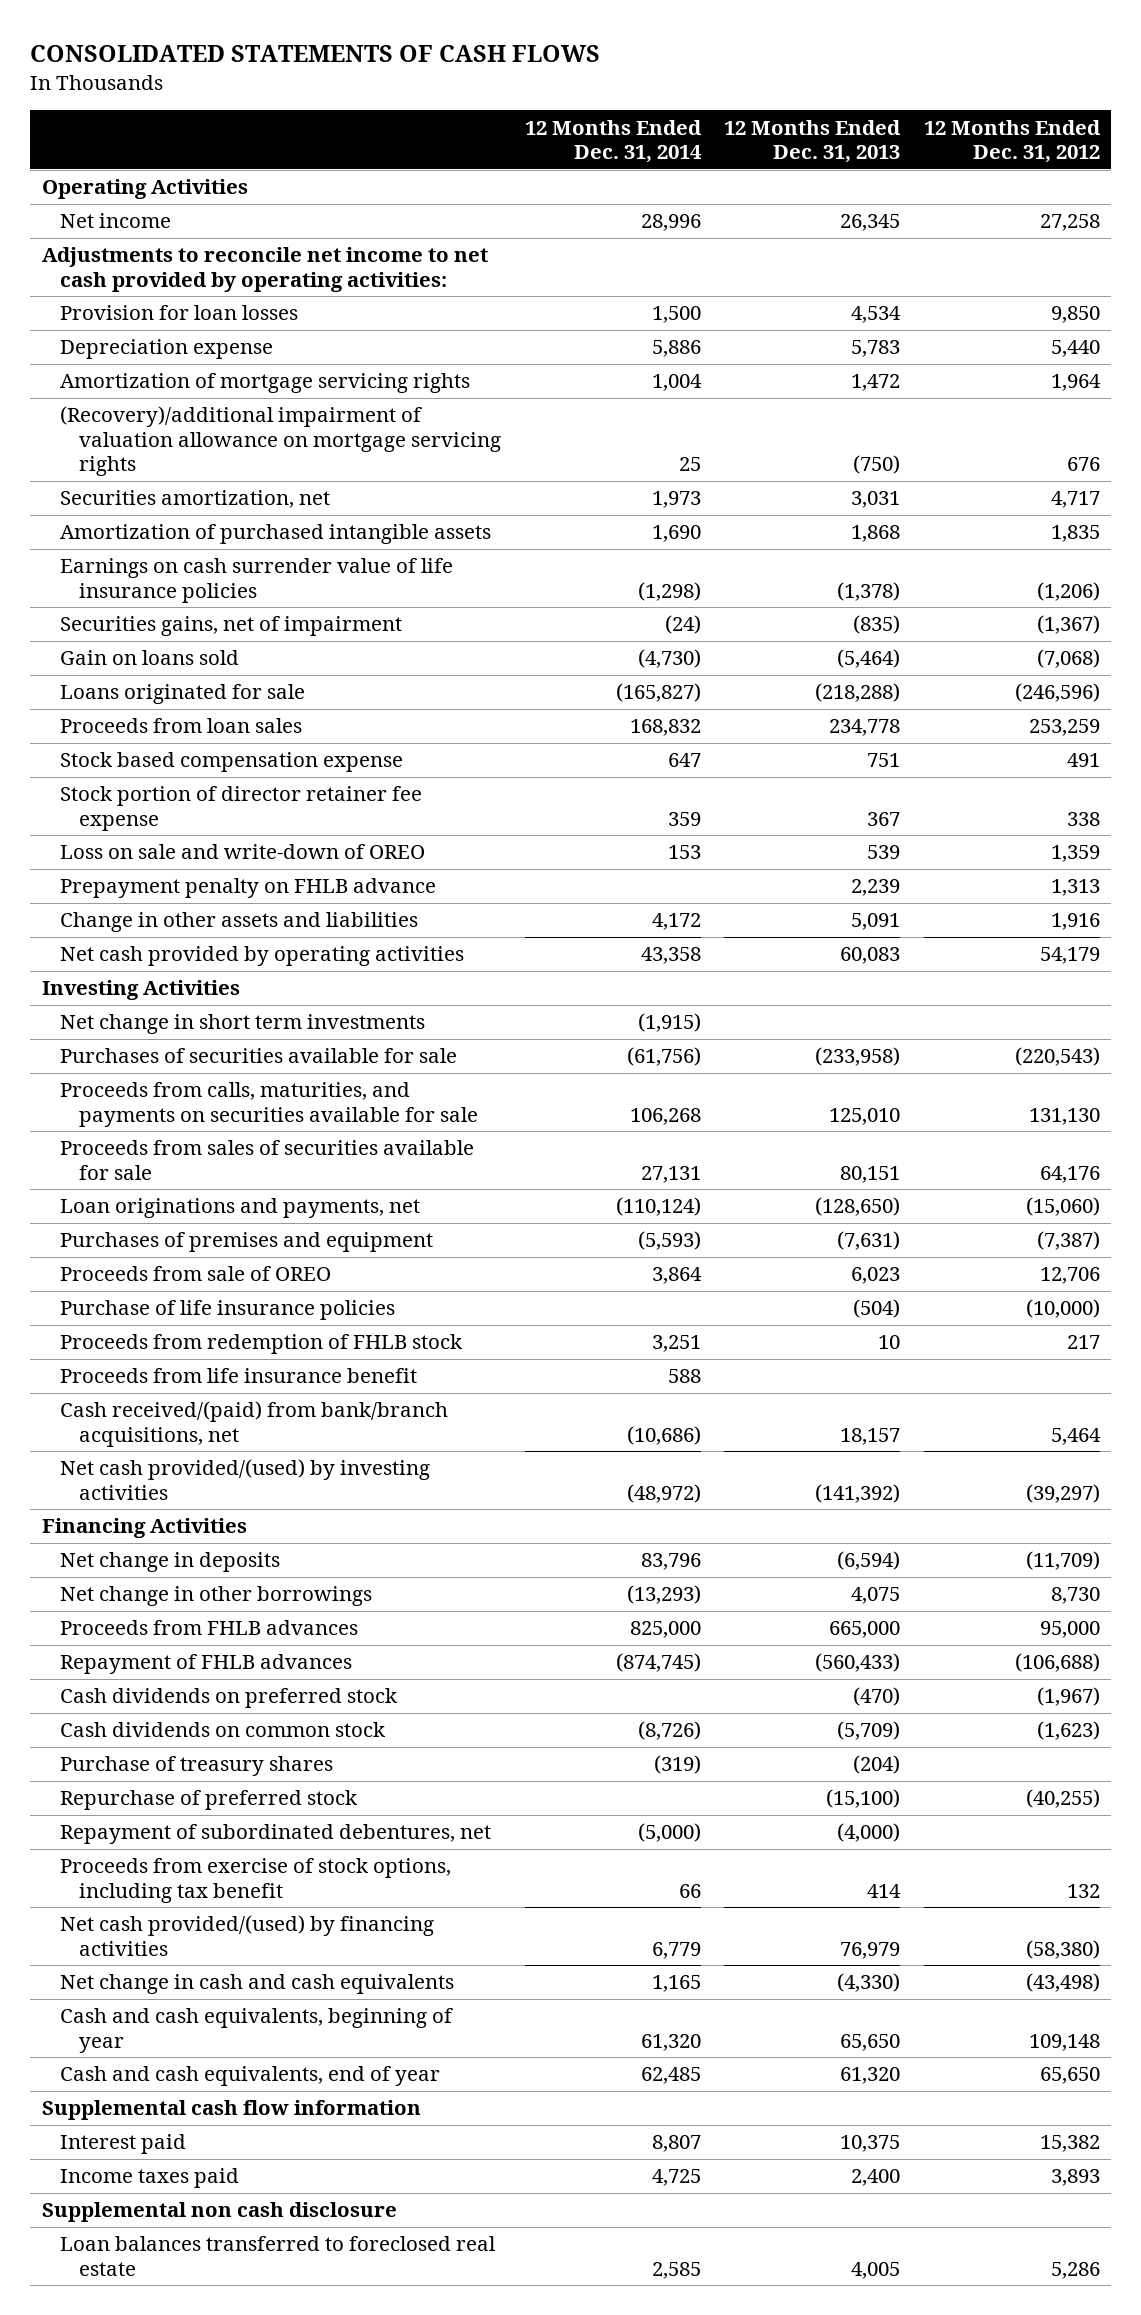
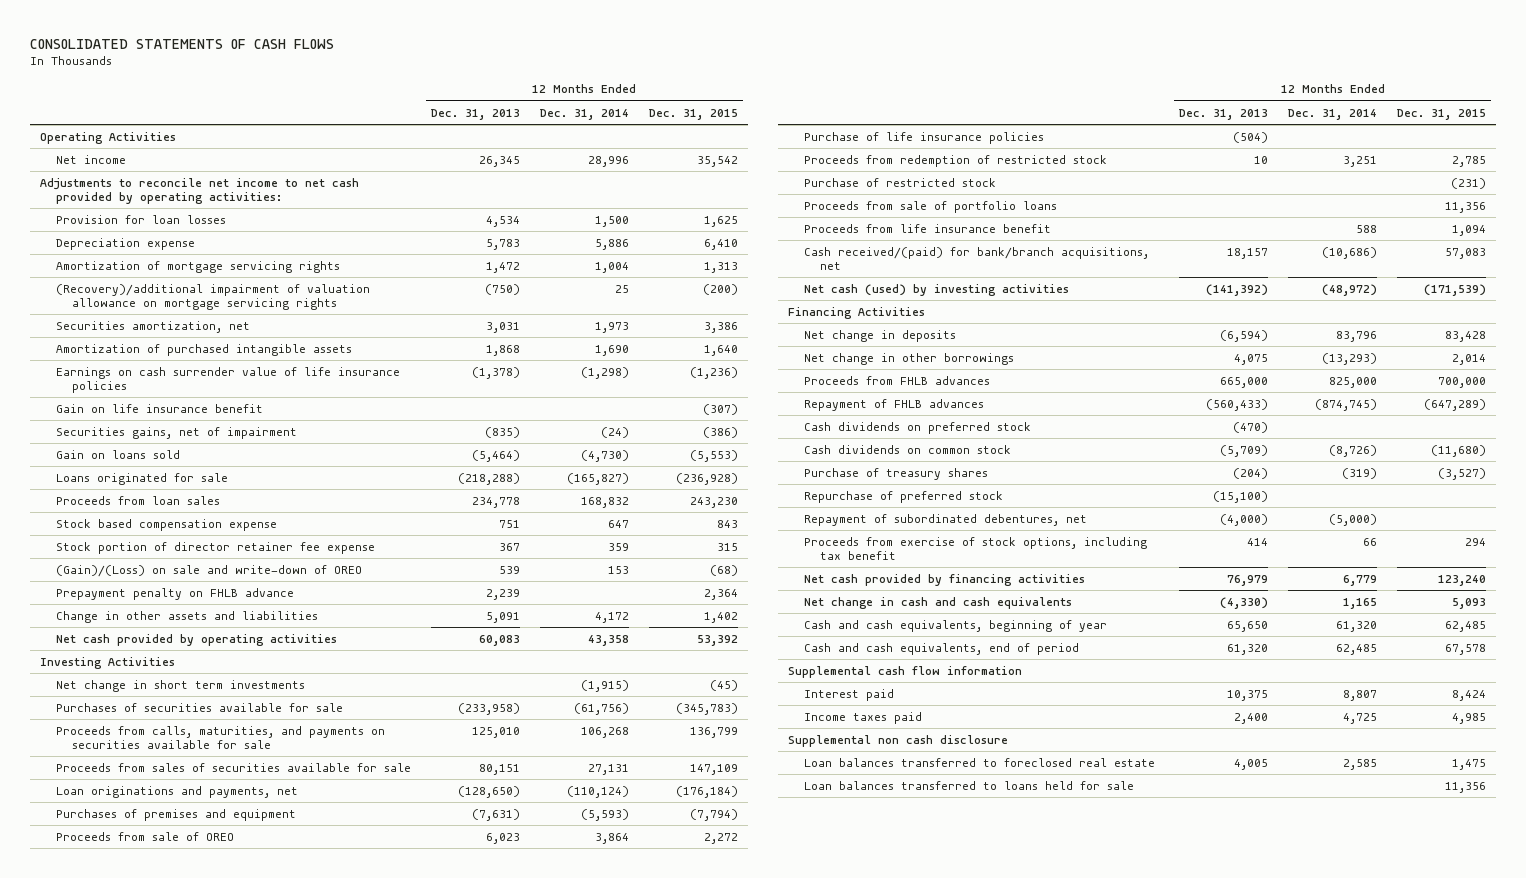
[923,119,1101,164] 12 Months Ended Dec. 31, 2012 -> none
none -> [648,108,738,120] Dec. 31, 2015
none -> [55,403,263,413] Gain on life insurance benefit
[60,844,426,860] Loss on sale and write-down of OREO -> [55,564,362,577] (Gain)/(Loss) on sale and write-down of OREO
[60,1334,464,1355] Proceeds from redemption of FHLB stock -> [804,154,1108,167] Proceeds from redemption of restricted stock
none -> [804,177,997,187] Purchase of restricted stock
none -> [804,200,1058,213] Proceeds from sale of portfolio loans
[60,1401,449,1447] Cash received/(paid) from bank/branch acquisitions, net -> [804,246,1150,270] Cash received/(paid) for bank/branch acquisitions, net
[60,1459,431,1500] Net cash provided/(used) by investing activities -> [804,283,1070,296] Net cash (used) by investing activities
[60,1915,435,1956] Net cash provided/(used) by financing activities -> [804,573,1086,586] Net cash provided by financing activities
[60,2066,441,2087] Cash and cash equivalents, end of year -> [804,642,1080,655] Cash and cash equivalents, end of period
none -> [804,780,1135,790] Loan balances transferred to loans held for sale

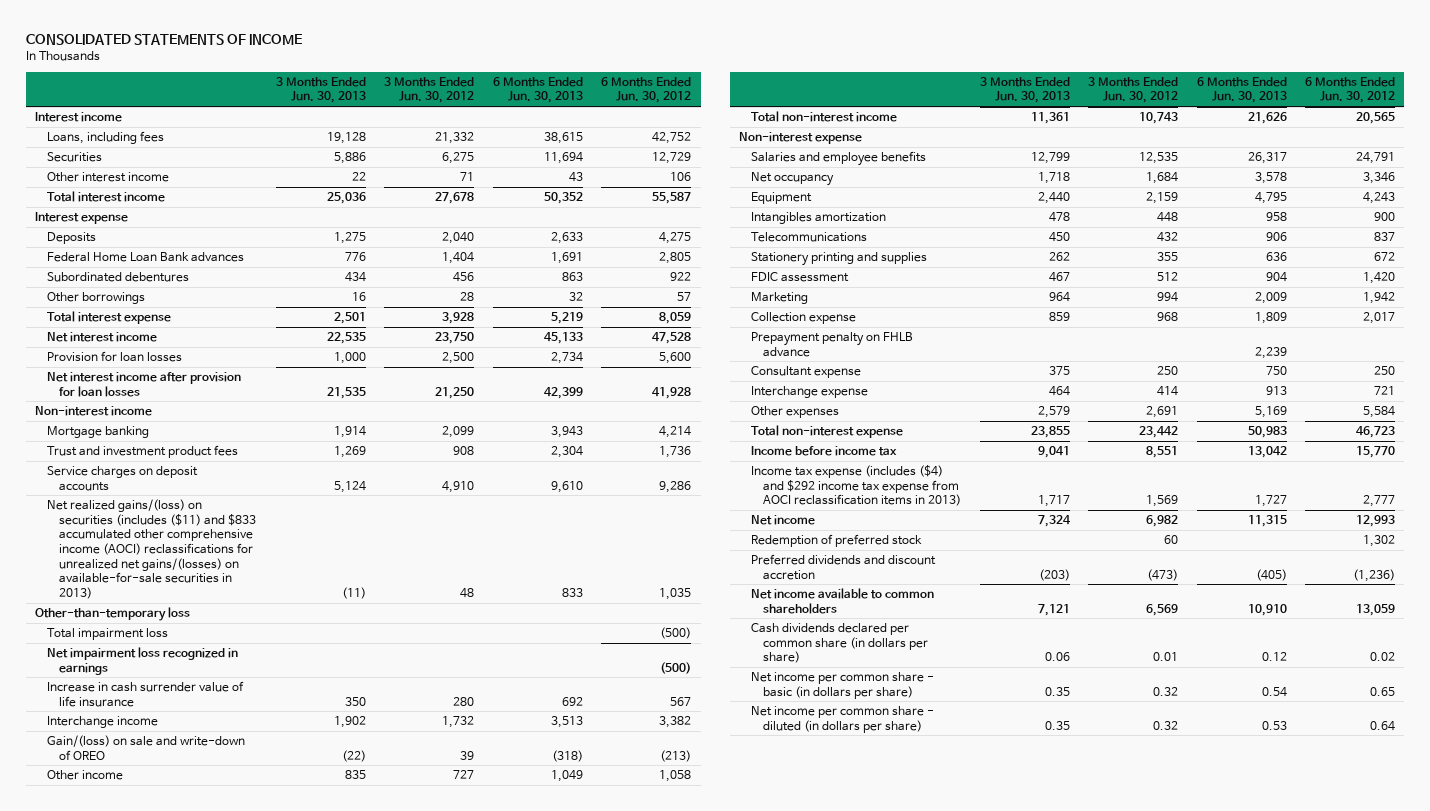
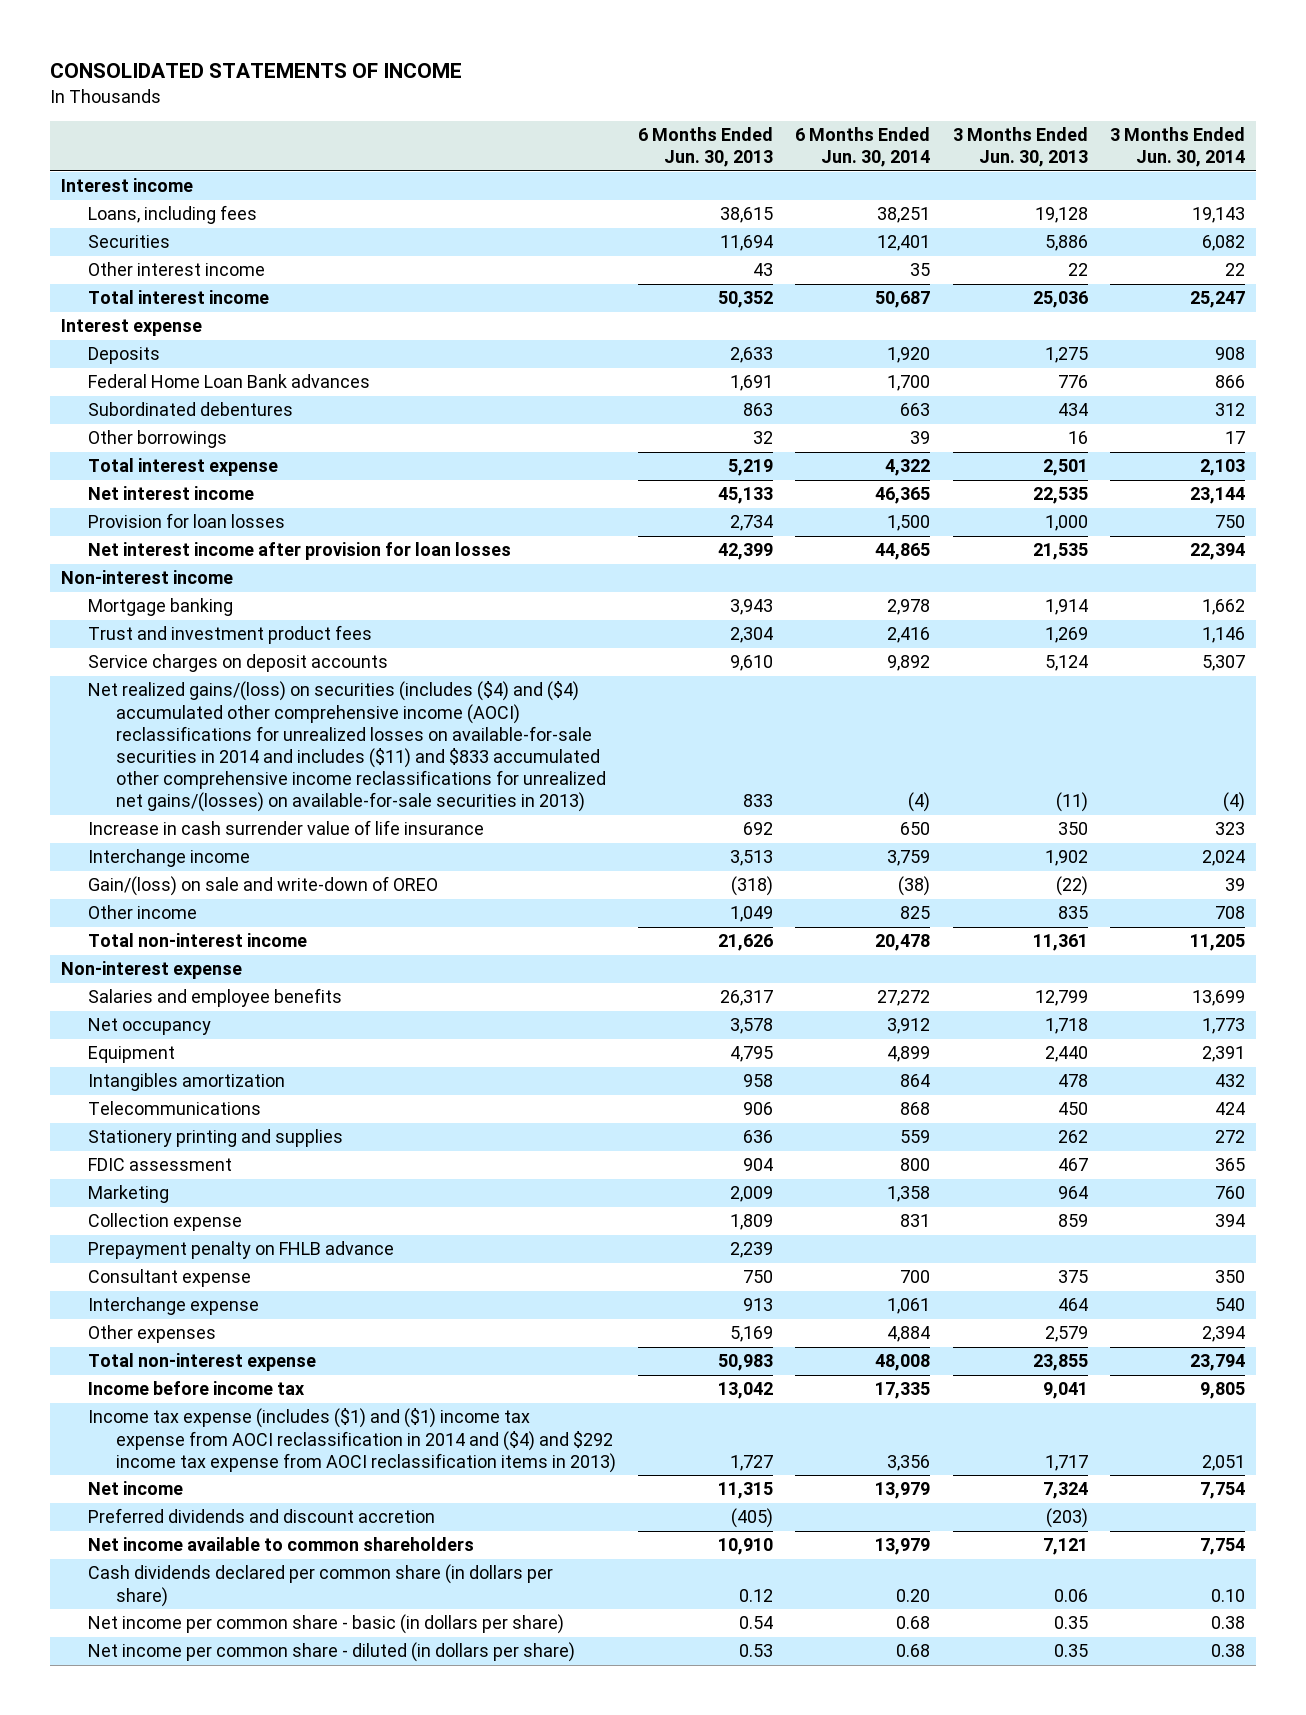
[384,76,475,104] 3 Months Ended Jun. 30, 2012 -> none
[601,76,692,104] 6 Months Ended Jun. 30, 2012 -> none
none -> [795,127,931,168] 6 Months Ended Jun. 30, 2014
none -> [1109,127,1245,168] 3 Months Ended Jun. 30, 2014
[35,607,191,622] Other-than-temporary loss -> none
[47,628,169,641] Total impairment loss -> none
[47,647,239,675] Net impairment loss recognized in earnings -> none
[47,499,257,600] Net realized gains/(loss) on securities (includes ($11) and $833 accumulated other comprehensive income (AOCI) reclassifications for unrealized net gains/(losses) on available-for-sale securities in 2013) -> [88,681,606,813] Net realized gains/(loss) on securities (includes ($4) and ($4) accumulated other comprehensive income (AOCI) reclassifications for unrealized losses on available-for-sale securities in 2014 and includes ($11) and $833 accumulated other comprehensive income reclassifications for unrealized net gains/(losses) on available-for-sale securities in 2013)
[751,465,962,507] Income tax expense (includes ($4) and $292 income tax expense from AOCI reclassification items in 2013) -> [88,1408,616,1473] Income tax expense (includes ($1) and ($1) income tax expense from AOCI reclassification in 2014 and ($4) and $292 income tax expense from AOCI reclassification items in 2013)
[751,534,923,548] Redemption of preferred stock -> none

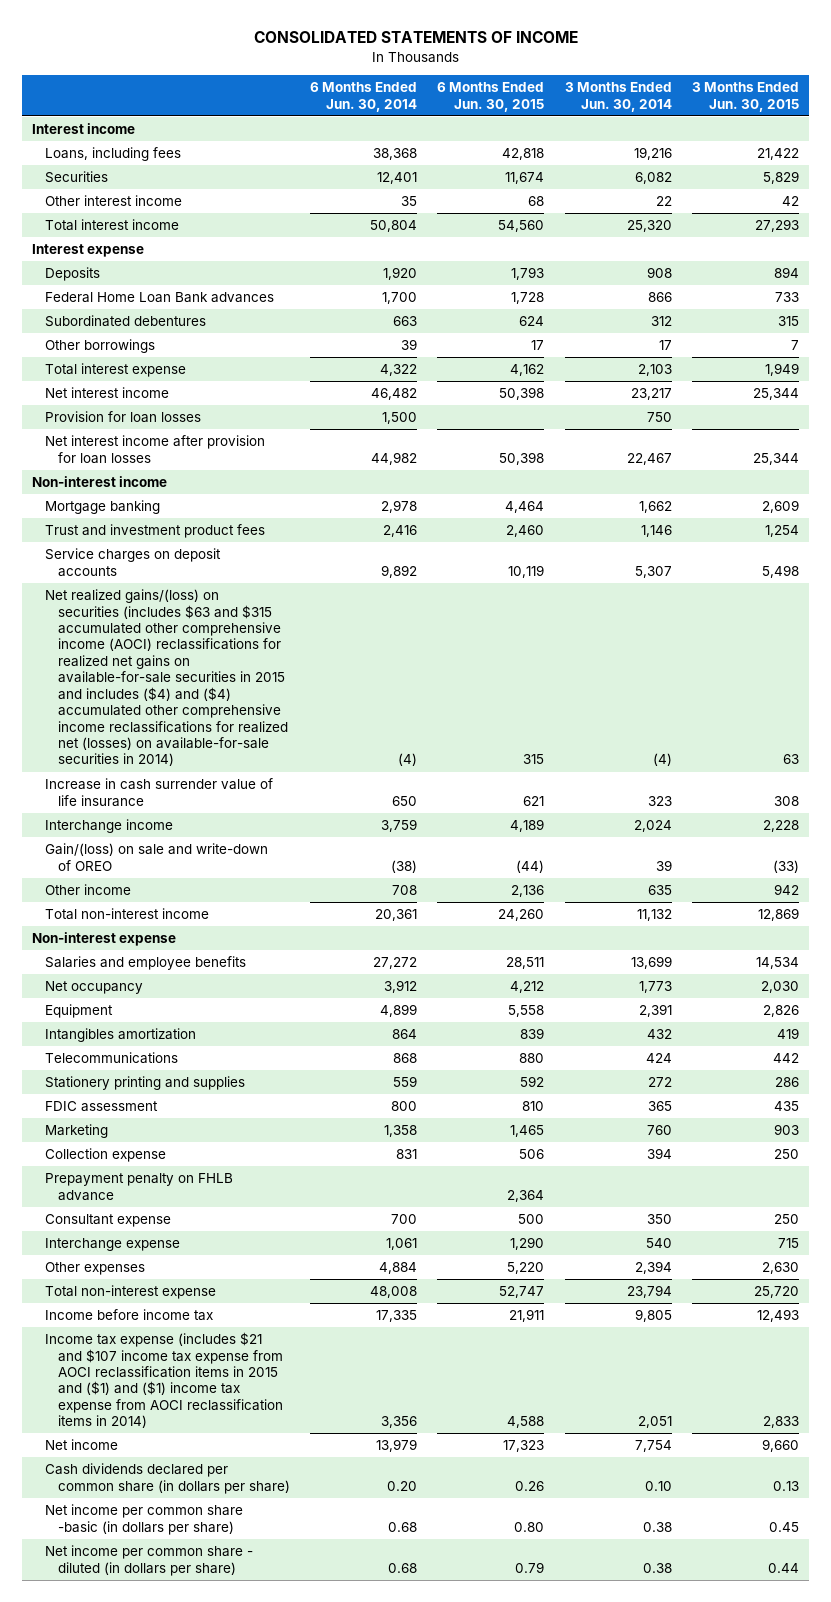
[637,127,773,168] 6 Months Ended Jun. 30, 2013 -> none
[952,127,1088,168] 3 Months Ended Jun. 30, 2013 -> none
none -> [437,82,545,112] 6 Months Ended Jun. 30, 2015
none -> [691,82,799,112] 3 Months Ended Jun. 30, 2015
[877,207,931,224] 38,251 -> [372,148,417,161] 38,368
[1191,207,1245,224] 19,143 -> [633,147,672,161] 19,216
[875,291,931,309] 50,687 -> [369,220,417,233] 50,804
[1189,291,1245,309] 25,247 -> [626,220,672,233] 25,320
[875,487,931,505] 46,365 -> [370,388,417,401] 46,482
[1189,487,1245,505] 23,144 -> [630,388,672,401] 23,217
[875,543,931,561] 44,865 -> [370,451,417,465] 44,982
[1189,543,1245,561] 22,394 -> [626,452,672,465] 22,467
[88,681,606,813] Net realized gains/(loss) on securities (includes ($4) and ($4) accumulated other comprehensive income (AOCI) reclassifications for unrealized losses on available-for-sale securities in 2014 and includes ($11) and $833 accumulated other comprehensive income reclassifications for unrealized net gains/(losses) on available-for-sale securities in 2013) -> [45,589,288,767] Net realized gains/(loss) on securities (includes $63 and $315 accumulated other comprehensive income (AOCI) reclassifications for realized net gains on available-for-sale securities in 2015 and includes ($4) and ($4) accumulated other comprehensive income reclassifications for realized net (losses) on available-for-sale securities in 2014)
[900,906,931,920] 825 -> [391,885,417,896] 708
[1214,906,1245,920] 708 -> [647,885,672,896] 635
[875,934,931,952] 20,478 -> [374,909,417,922] 20,361
[1189,934,1245,952] 11,205 -> [636,909,672,922] 11,132
[88,1408,616,1473] Income tax expense (includes ($1) and ($1) income tax expense from AOCI reclassification in 2014 and ($4) and $292 income tax expense from AOCI reclassification items in 2013) -> [45,1332,283,1429] Income tax expense (includes $21 and $107 income tax expense from AOCI reclassification items in 2015 and ($1) and ($1) income tax expense from AOCI reclassification items in 2014)
[88,1508,436,1524] Preferred dividends and discount accretion -> none
[88,1537,475,1552] Net income available to common shareholders -> none
[88,1614,565,1635] Net income per common share - basic (in dollars per share) -> [45,1504,244,1535] Net income per common share -basic (in dollars per share)

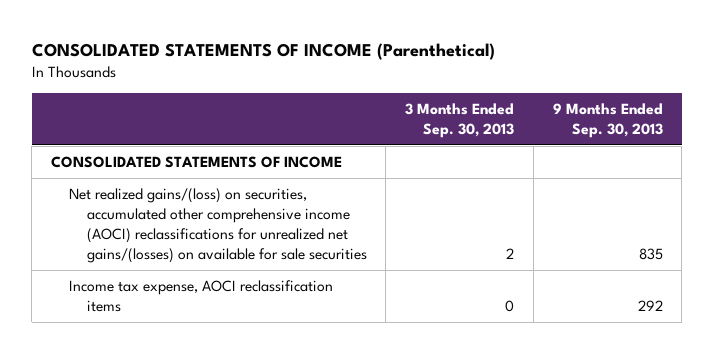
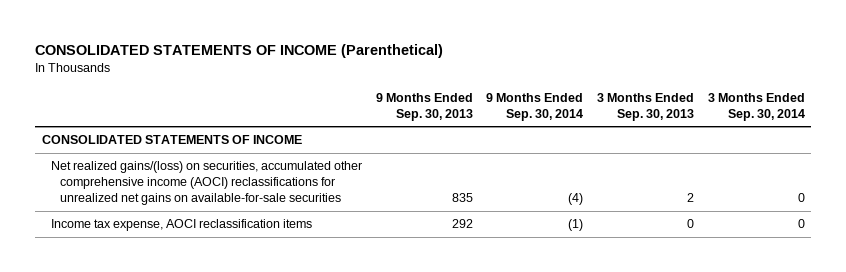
none -> [486,92,584,121] 9 Months Ended Sep. 30, 2014
none -> [707,92,805,121] 3 Months Ended Sep. 30, 2014
[68,188,367,264] Net realized gains/(loss) on securities, accumulated other comprehensive income (AOCI) reclassifications for unrealized net gains/(losses) on available for sale securities -> [50,161,362,206] Net realized gains/(loss) on securities, accumulated other comprehensive income (AOCI) reclassifications for unrealized net gains on available-for-sale securities

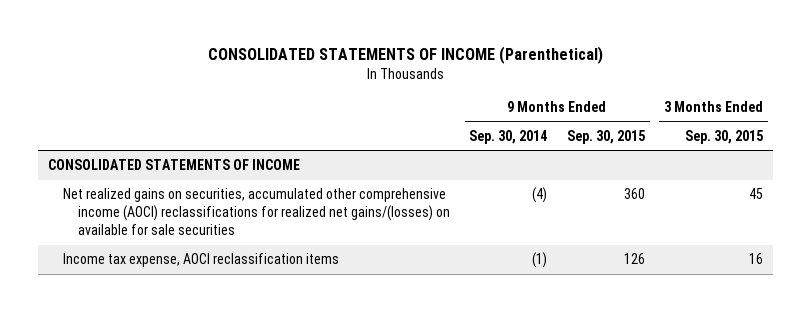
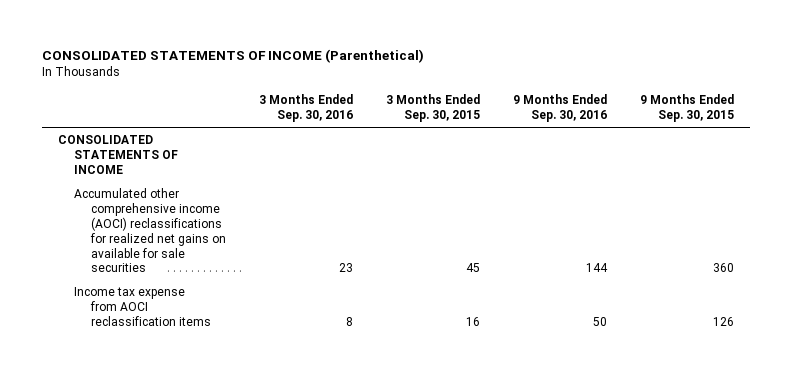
[469,130,548,145] Sep. 30, 2014 -> none
none -> [258,94,353,123] 3 Months Ended Sep. 30, 2016
none -> [512,94,607,123] 9 Months Ended Sep. 30, 2016
[62,188,450,236] Net realized gains on securities, accumulated other comprehensive income (AOCI) reclassifications for realized net gains/(losses) on available for sale securities -> [74,188,226,273] Accumulated other comprehensive income (AOCI) reclassifications for realized net gains on available for sale securities
[62,253,339,268] Income tax expense, AOCI reclassification items -> [74,287,211,326] Income tax expense from AOCI reclassification items

